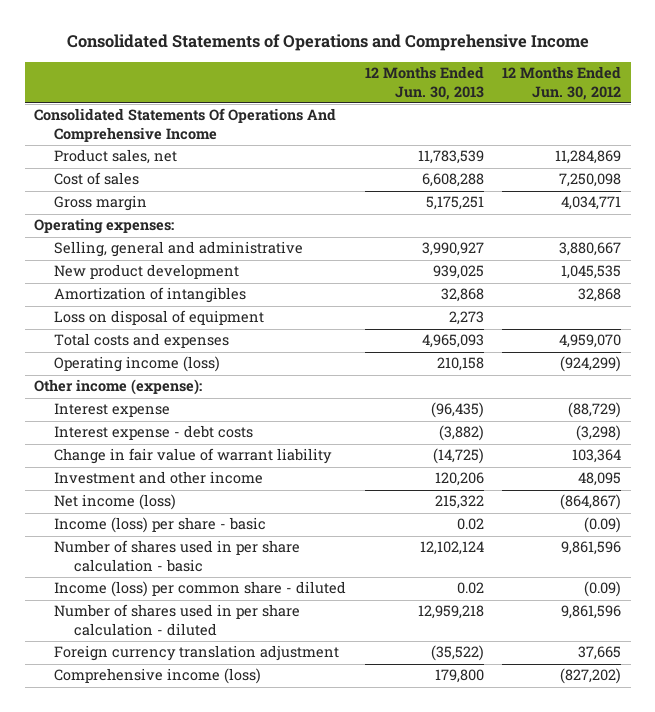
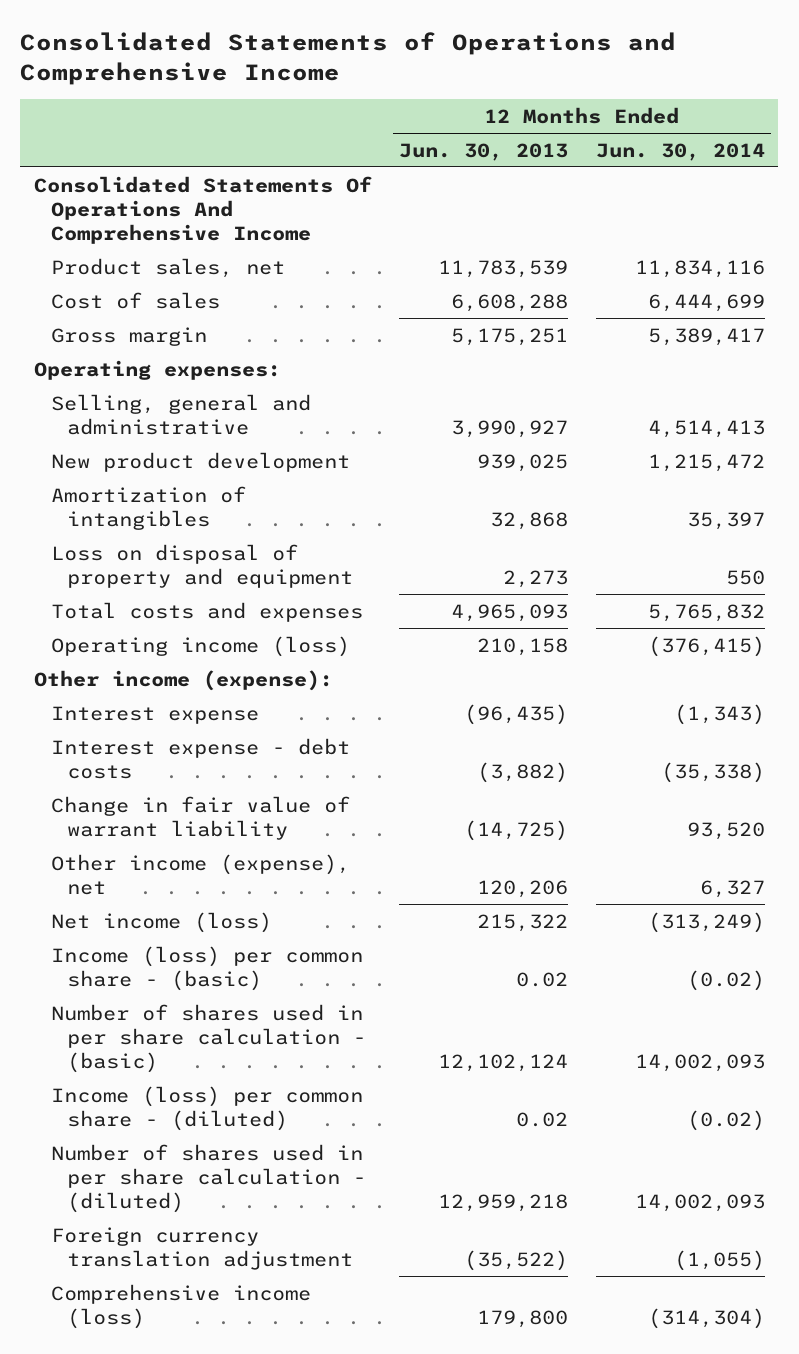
[502,66,622,100] 12 Months Ended Jun. 30, 2012 -> none
none -> [595,142,765,161] Jun. 30, 2014
[54,310,265,326] Loss on disposal of equipment -> [50,543,354,588] Loss on disposal of property and equipment
[54,471,264,485] Investment and other income -> [50,853,350,895] Other income (expense), net
[54,517,267,534] Income (loss) per share - basic -> [50,945,363,991] Income (loss) per common share - (basic)
[54,540,301,573] Number of shares used in per share calculation - basic -> [50,1003,367,1073] Number of shares used in per share calculation - (basic)
[54,581,347,598] Income (loss) per common share - diluted -> [50,1085,363,1131] Income (loss) per common share - (diluted)
[54,604,301,637] Number of shares used in per share calculation - diluted -> [50,1143,367,1213] Number of shares used in per share calculation - (diluted)

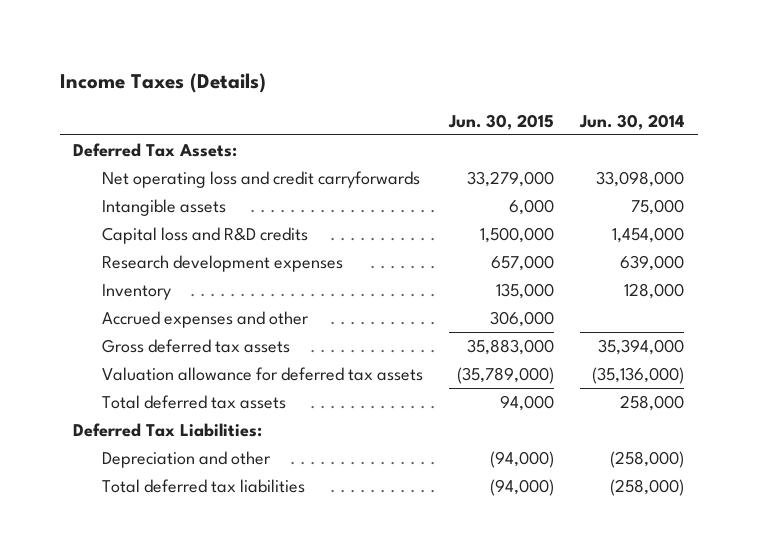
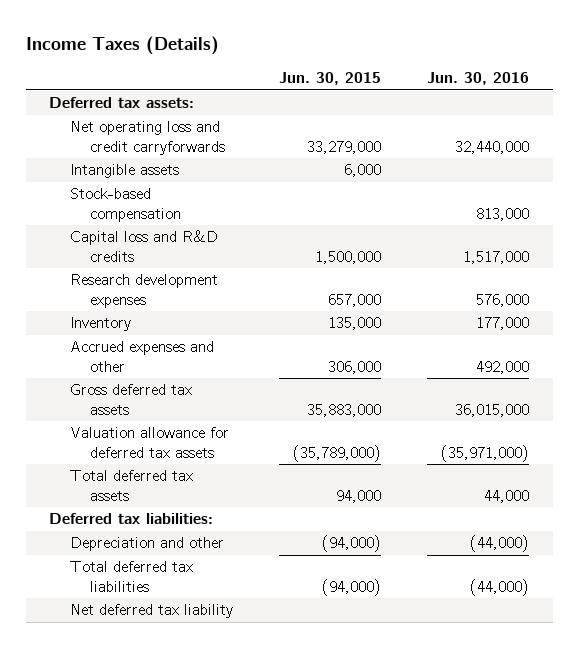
[579,113,685,130] Jun. 30, 2014 -> none
none -> [427,71,530,85] Jun. 30, 2016
[73,143,238,158] Deferred Tax Assets: -> [49,97,195,109] Deferred tax assets:
none -> [69,188,182,222] Stock-based compensation
[73,423,263,438] Deferred Tax Liabilities: -> [49,513,214,525] Deferred tax liabilities:
none -> [69,604,233,619] Net deferred tax liability

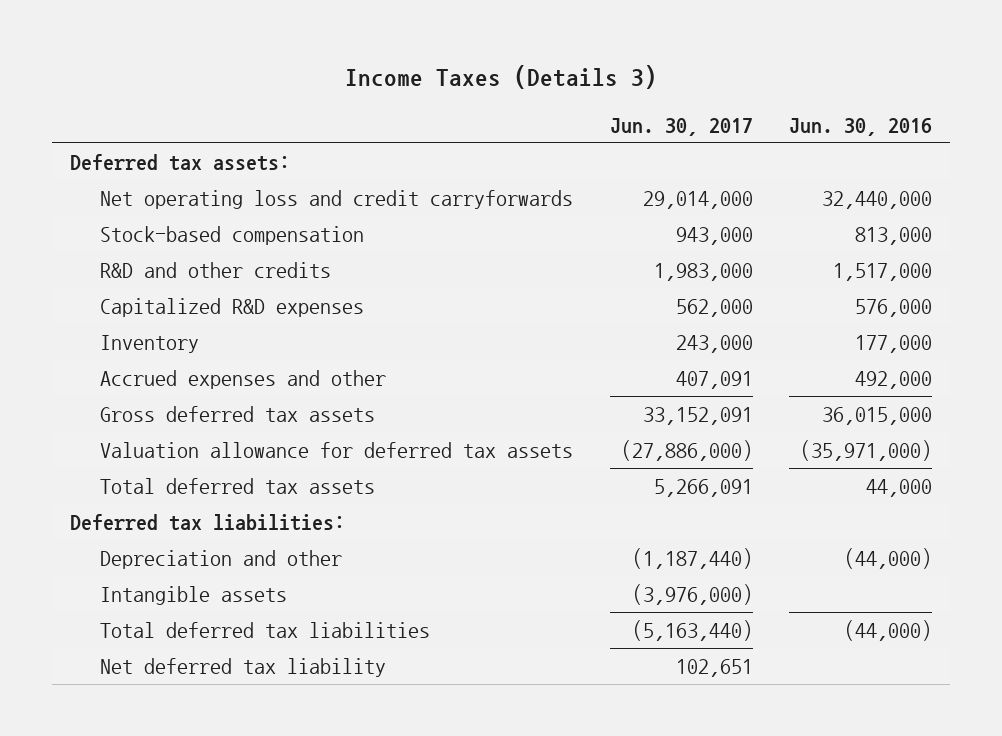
[25,36,219,56] Income Taxes (Details) -> [345,65,658,90] Income Taxes (Details 3)
[279,71,382,85] Jun. 30, 2015 -> none
none -> [609,117,753,136] Jun. 30, 2017
[69,230,218,262] Capital loss and R&D credits -> [100,261,332,278] R&D and other credits
[69,274,218,308] Research development expenses -> [100,297,365,317] Capitalized R&D expenses
[69,164,179,179] Intangible assets -> [100,585,288,605] Intangible assets

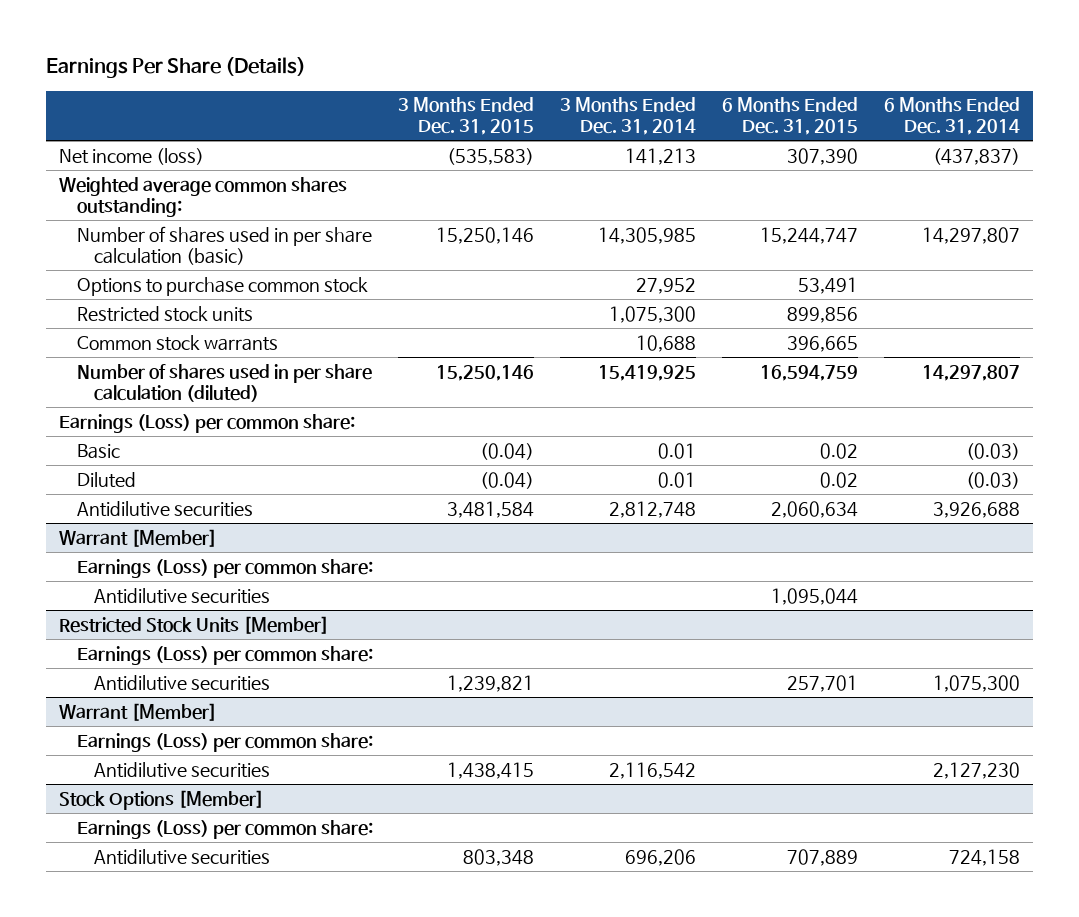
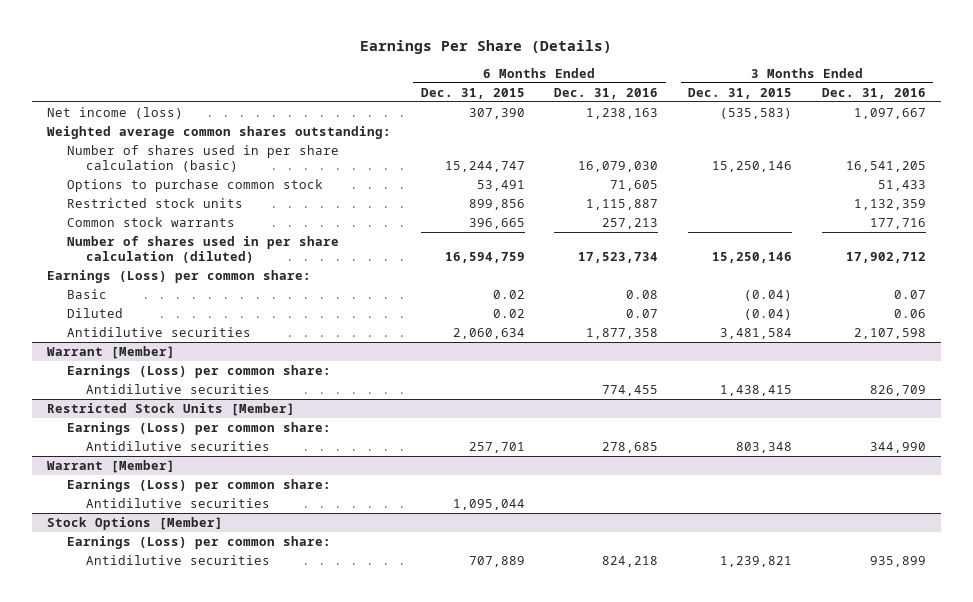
[560,97,697,136] 3 Months Ended Dec. 31, 2014 -> none
[883,97,1020,136] 6 Months Ended Dec. 31, 2014 -> none
none -> [554,87,659,99] Dec. 31, 2016
none -> [821,87,926,99] Dec. 31, 2016
[93,761,270,778] Antidilutive securities -> [86,383,271,394] Antidilutive securities
[447,674,535,692] 1,239,821 -> [736,441,793,453] 803,348
[93,587,270,604] Antidilutive securities -> [86,497,271,508] Antidilutive securities
[463,848,535,866] 803,348 -> [720,555,793,567] 1,239,821

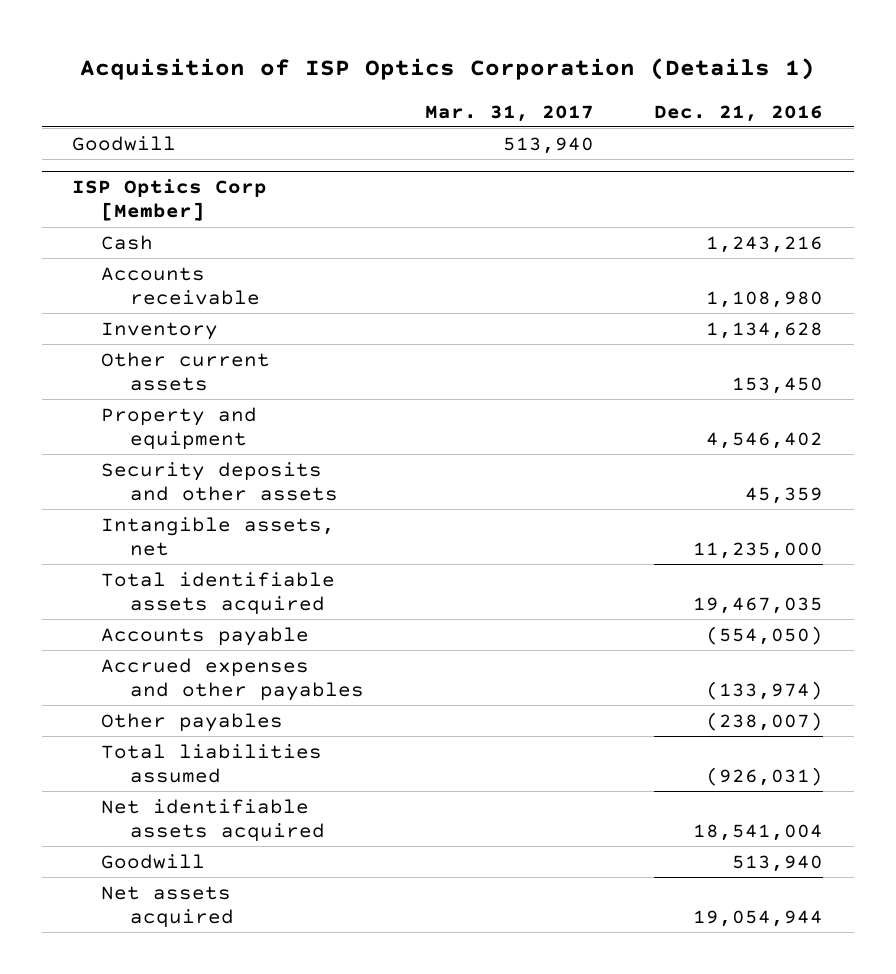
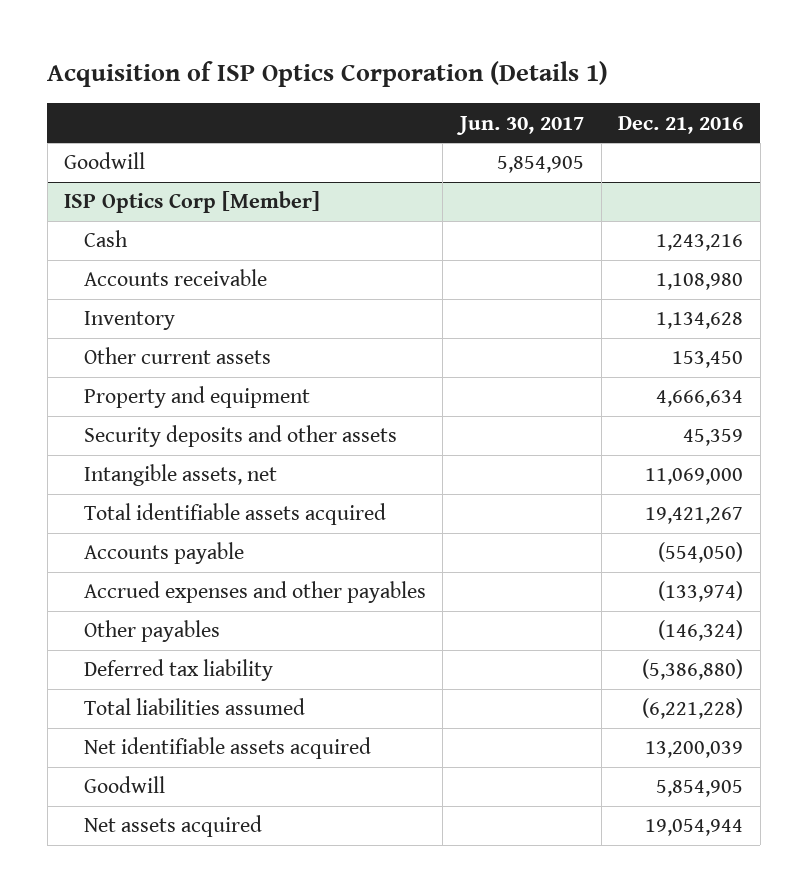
[424,104,594,122] Mar. 31, 2017 -> none
none -> [455,115,584,135] Jun. 30, 2017
[706,432,824,450] 4,546,402 -> [656,390,744,408] 4,666,634
[693,542,824,560] 11,235,000 -> [645,468,744,486] 11,069,000
[693,597,824,615] 19,467,035 -> [645,507,744,525] 19,421,267
[706,711,824,731] (238,007) -> [658,620,744,642] (146,324)
none -> [83,659,273,682] Deferred tax liability
[706,767,824,787] (926,031) -> [642,698,744,720] (6,221,228)
[693,824,824,842] 18,541,004 -> [645,741,744,759] 13,200,039
[732,854,824,872] 513,940 -> [656,780,744,798] 5,854,905

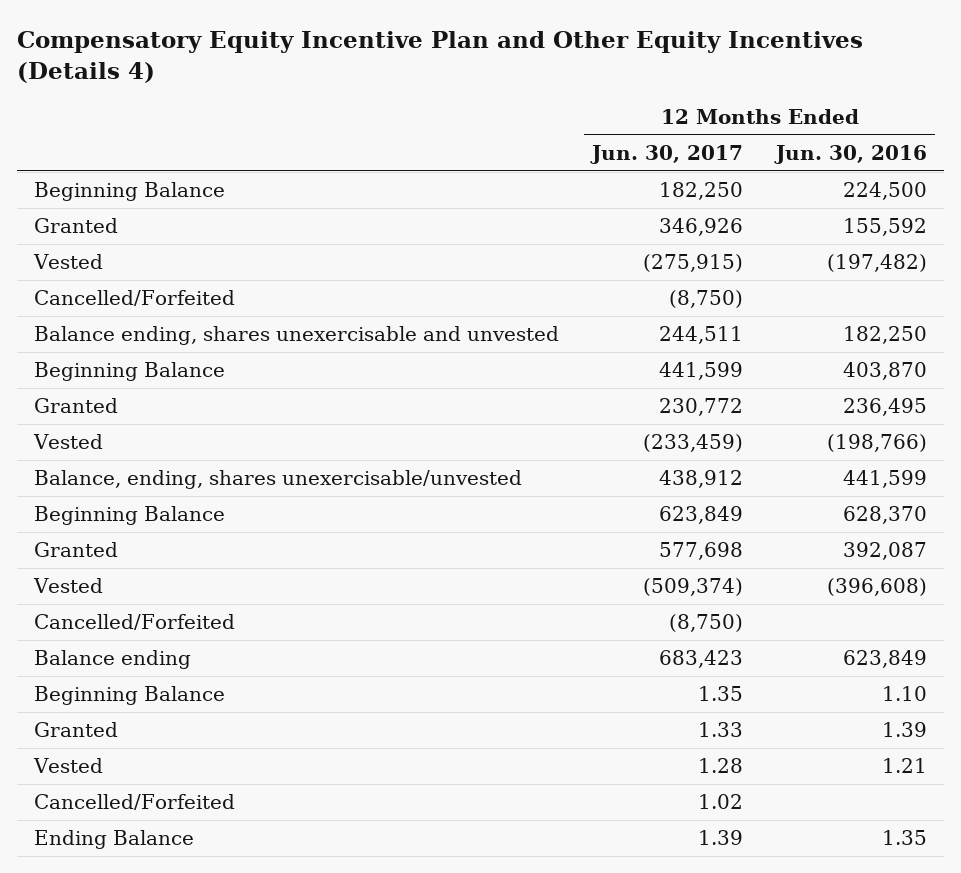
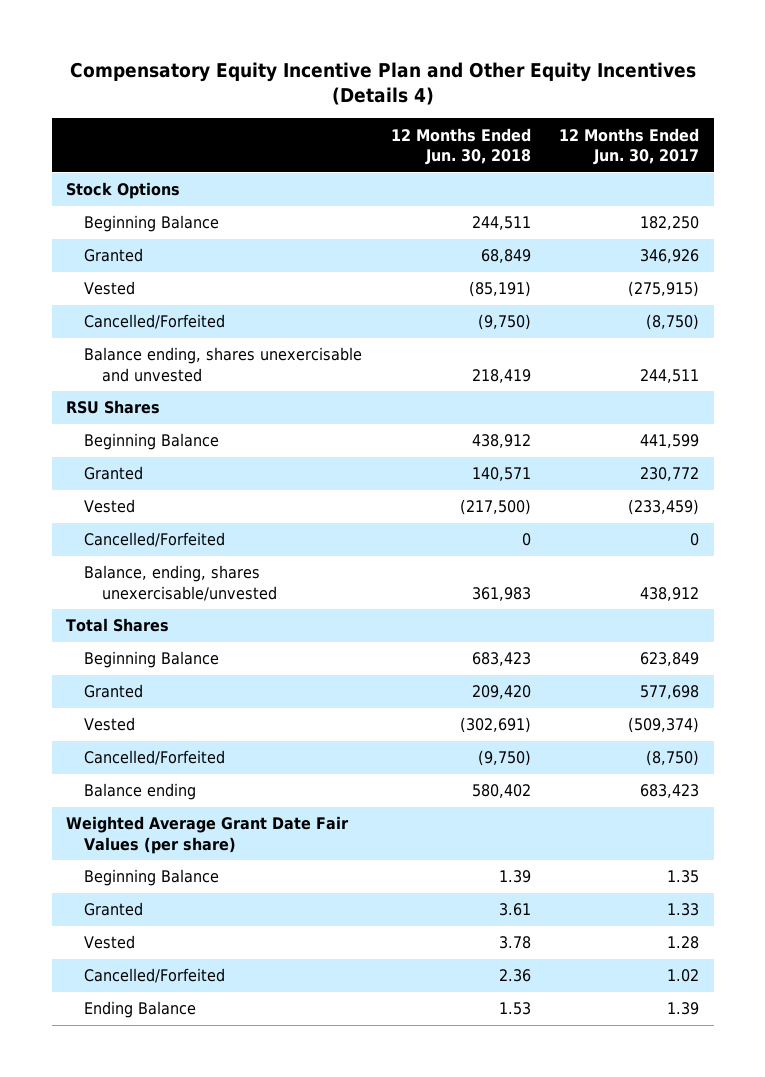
[774,145,928,165] Jun. 30, 2016 -> none
none -> [390,127,531,166] 12 Months Ended Jun. 30, 2018
none -> [66,182,181,200] Stock Options
none -> [66,400,161,415] RSU Shares
none -> [84,532,226,548] Cancelled/Forfeited
none -> [66,618,170,633] Total Shares
none -> [66,816,350,854] Weighted Average Grant Date Fair Values (per share)

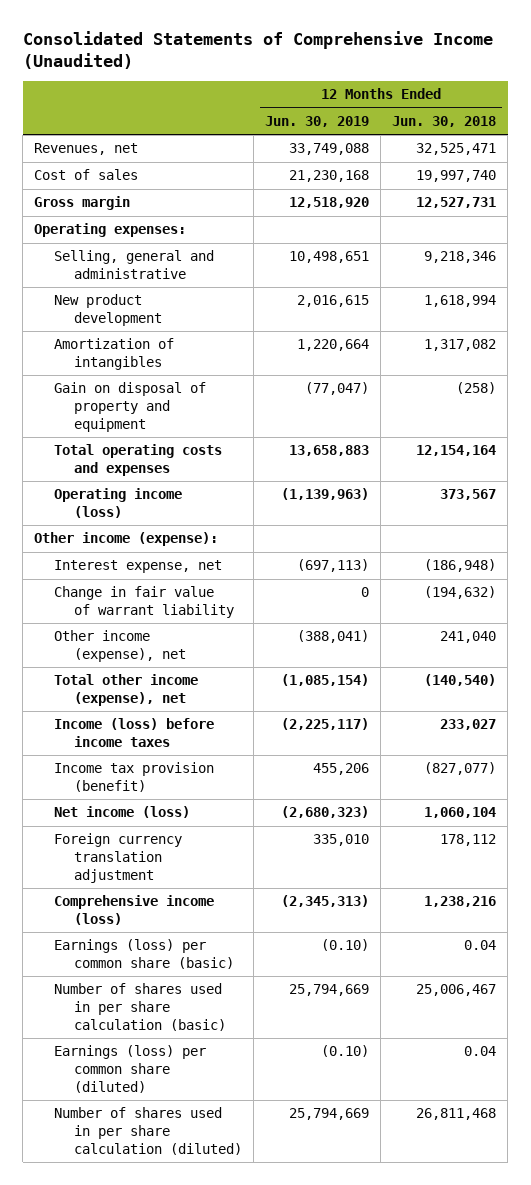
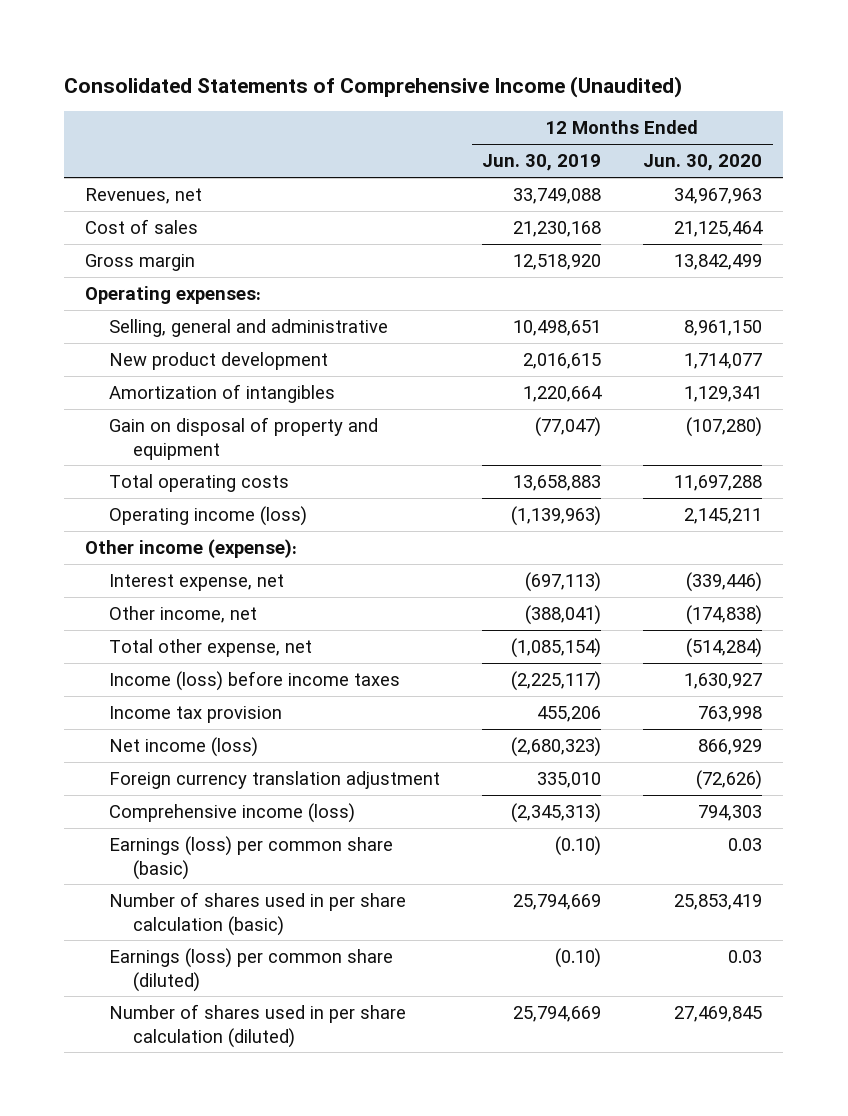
[392,115,497,127] Jun. 30, 2018 -> none
none -> [643,154,763,172] Jun. 30, 2020
[54,444,223,477] Total operating costs and expenses -> [109,474,290,493] Total operating costs
[54,586,235,619] Change in fair value of warrant liability -> none
[54,630,187,663] Other income (expense), net -> [109,606,258,624] Other income, net
[54,674,199,707] Total other income (expense), net -> [109,639,313,658] Total other expense, net
[54,762,215,793] Income tax provision (benefit) -> [109,706,283,724] Income tax provision

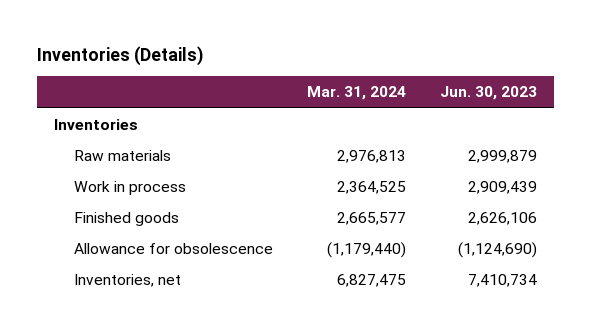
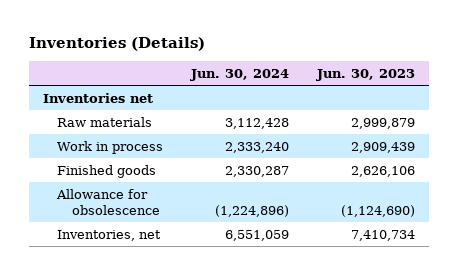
[306,86,406,101] Mar. 31, 2024 -> none
none -> [190,68,290,81] Jun. 30, 2024
[53,119,138,131] Inventories -> [42,92,153,103] Inventories net

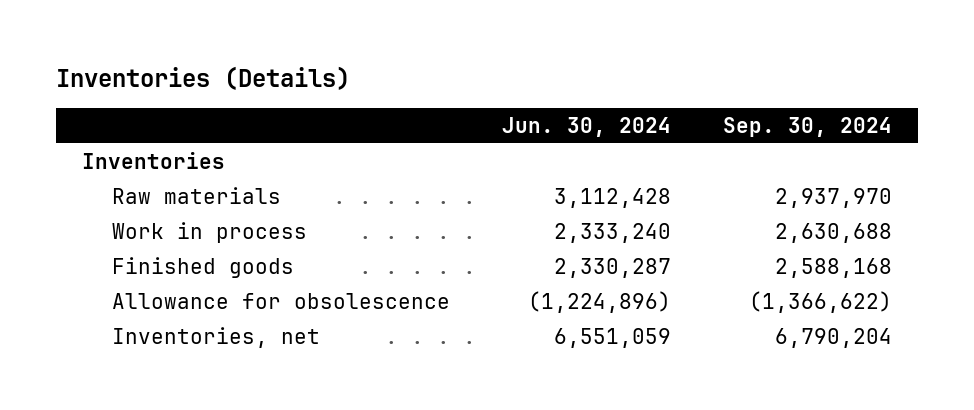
[315,68,415,81] Jun. 30, 2023 -> none
none -> [723,116,893,137] Sep. 30, 2024
[42,92,153,103] Inventories net -> [81,152,225,170] Inventories

